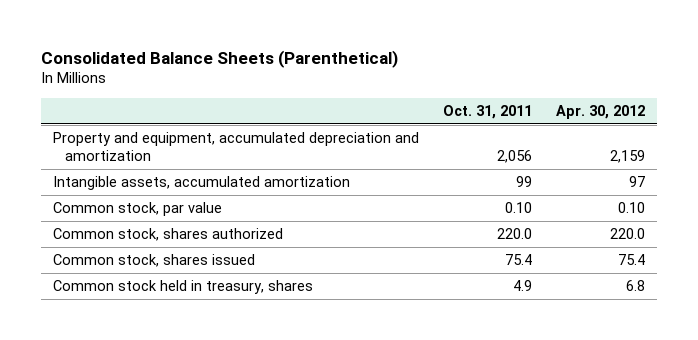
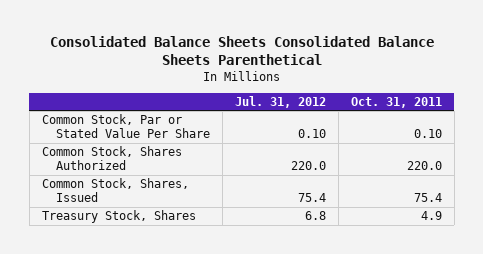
[40,49,398,68] Consolidated Balance Sheets (Parenthetical) -> [49,36,434,66] Consolidated Balance Sheets Consolidated Balance Sheets Parenthetical
[556,105,646,120] Apr. 30, 2012 -> none
none -> [234,95,326,108] Jul. 31, 2012
[53,132,420,162] Property and equipment, accumulated depreciation and amortization -> none
[53,176,351,191] Intangible assets, accumulated amortization -> none
[53,202,223,217] Common stock, par value -> [41,114,211,139] Common Stock, Par or Stated Value Per Share
[53,228,284,242] Common stock, shares authorized -> [41,146,182,171] Common Stock, Shares Authorized
[53,254,256,268] Common stock, shares issued -> [41,178,189,203] Common Stock, Shares, Issued
[53,280,314,295] Common stock held in treasury, shares -> [41,210,196,224] Treasury Stock, Shares

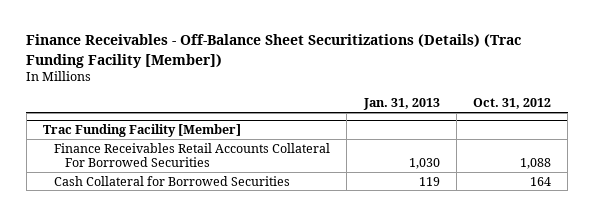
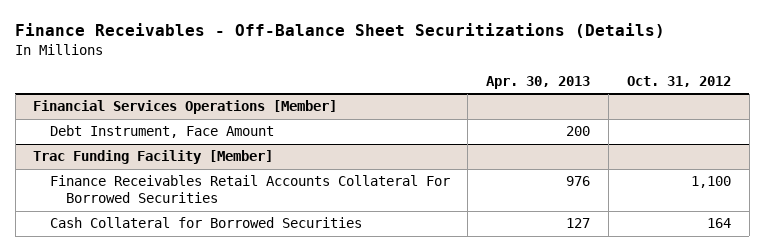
[26,34,522,68] Finance Receivables - Off-Balance Sheet Securitizations (Details) (Trac Funding Facility [Member]) -> [15,23,666,39] Finance Receivables - Off-Balance Sheet Securitizations (Details)
[362,98,440,111] Jan. 31, 2013 -> none
none -> [486,75,591,89] Apr. 30, 2013
none -> [33,100,338,115] Financial Services Operations [Member]
none -> [49,125,274,139] Debt Instrument, Face Amount
[520,158,552,170] 1,088 -> [690,176,731,189] 1,100

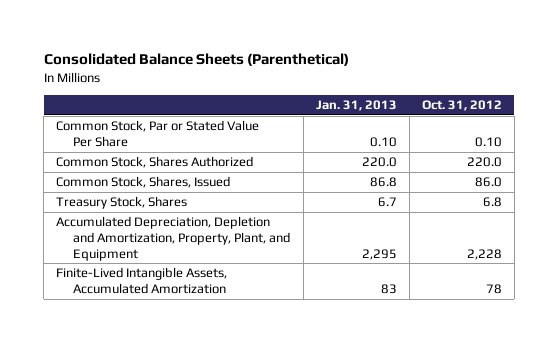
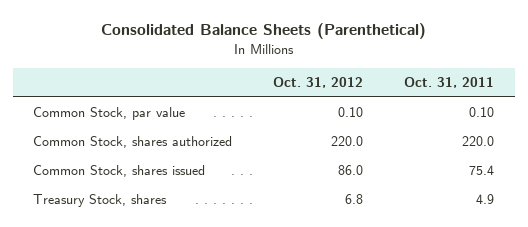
[315,100,397,112] Jan. 31, 2013 -> none
none -> [404,77,495,89] Oct. 31, 2011
[56,216,291,261] Accumulated Depreciation, Depletion and Amortization, Property, Plant, and Equipment -> none
[56,267,228,294] Finite-Lived Intangible Assets, Accumulated Amortization -> none
[56,120,260,147] Common Stock, Par or Stated Value Per Share -> [33,107,186,121] Common Stock, par value
[56,156,254,169] Common Stock, Shares Authorized -> [33,136,233,149] Common Stock, shares authorized
[56,176,231,189] Common Stock, Shares, Issued -> [33,165,206,178] Common Stock, shares issued
[56,196,188,210] Treasury Stock, Shares -> [33,194,168,208] Treasury Stock, shares

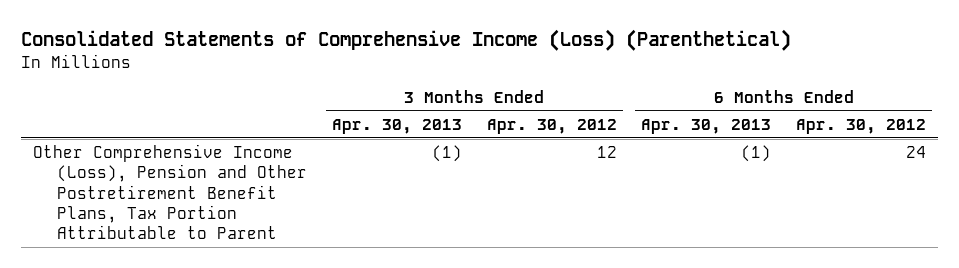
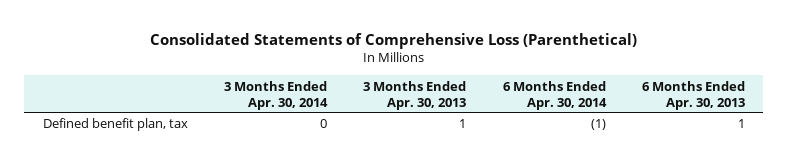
[20,28,791,51] Consolidated Statements of Comprehensive Income (Loss) (Parenthetical) -> [149,32,637,49] Consolidated Statements of Comprehensive Loss (Parenthetical)
[486,119,617,135] Apr. 30, 2012 -> none
[796,119,927,135] Apr. 30, 2012 -> none
none -> [223,80,328,110] 3 Months Ended Apr. 30, 2014
none -> [502,80,607,110] 6 Months Ended Apr. 30, 2014
[32,144,308,240] Other Comprehensive Income (Loss), Pension and Other Postretirement Benefit Plans, Tax Portion Attributable to Parent -> [42,118,188,132] Defined benefit plan, tax
[431,145,462,163] (1) -> [459,119,467,129] 1
[741,145,772,163] (1) -> [738,119,746,129] 1

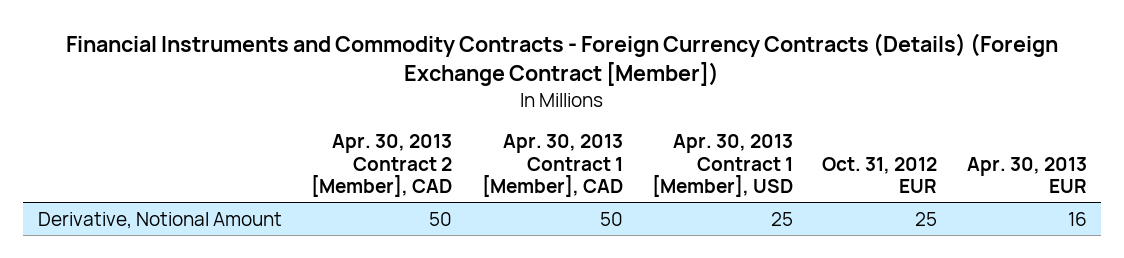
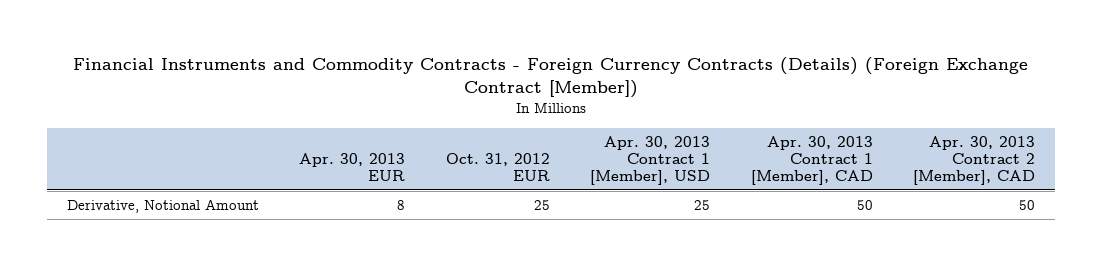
[1067,211,1087,226] 16 -> [397,200,406,211] 8

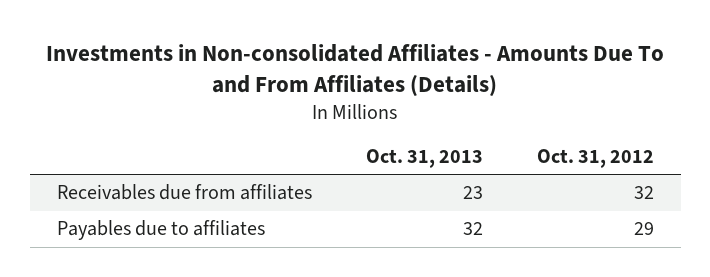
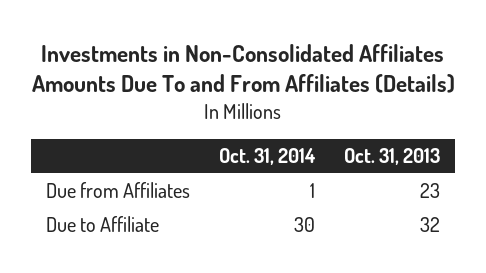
[46,43,665,97] Investments in Non-consolidated Affiliates - Amounts Due To and From Affiliates (Details) -> [32,43,456,94] Investments in Non-Consolidated Affiliates Amounts Due To and From Affiliates (Details)
[536,149,654,169] Oct. 31, 2012 -> none
none -> [219,148,317,166] Oct. 31, 2014
[56,184,312,201] Receivables due from affiliates -> [45,182,190,199] Due from Affiliates
[56,220,265,241] Payables due to affiliates -> [45,216,159,233] Due to Affiliate

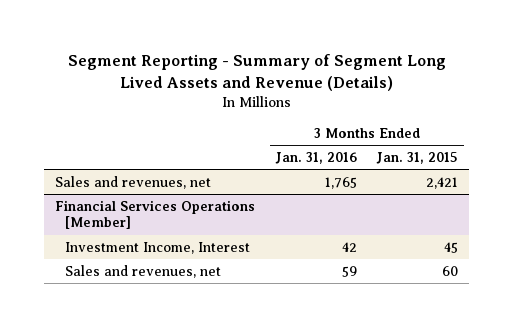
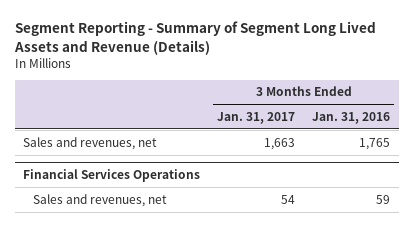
[376,152,459,165] Jan. 31, 2015 -> none
none -> [217,111,296,124] Jan. 31, 2017
[65,241,251,254] Investment Income, Interest -> none
[54,199,255,230] Financial Services Operations [Member] -> [23,169,201,183] Financial Services Operations

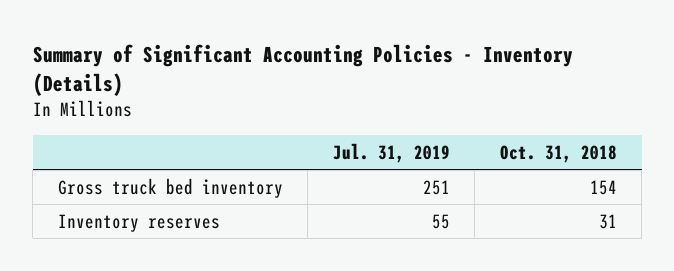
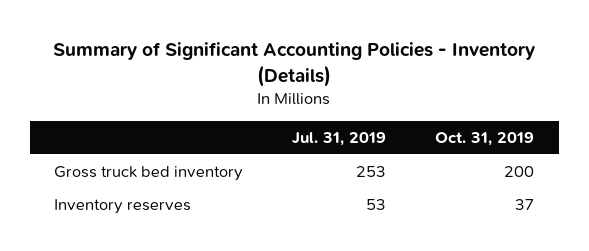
[499,144,617,163] Oct. 31, 2018 -> none
none -> [435,132,535,147] Oct. 31, 2019
[422,179,450,195] 251 -> [356,166,387,178] 253
[431,213,450,229] 55 -> [366,199,387,211] 53

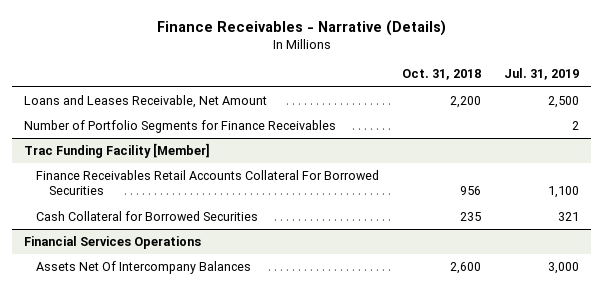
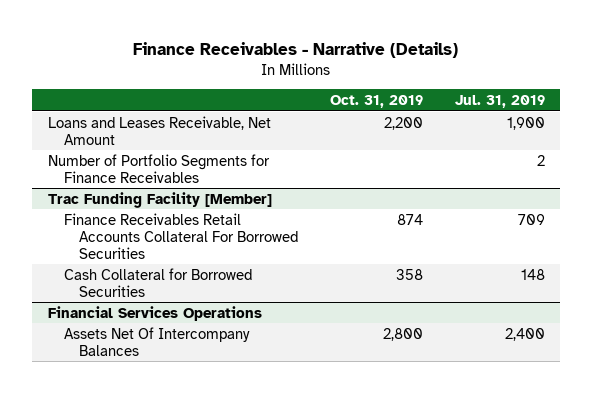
[402,69,482,81] Oct. 31, 2018 -> none
none -> [330,95,424,109] Oct. 31, 2019
[548,96,580,109] 2,500 -> [506,116,545,130] 1,900
[548,186,580,199] 1,100 -> [517,213,545,225] 709
[558,212,580,222] 321 -> [520,268,545,280] 148
[548,262,580,275] 3,000 -> [504,327,545,341] 2,400

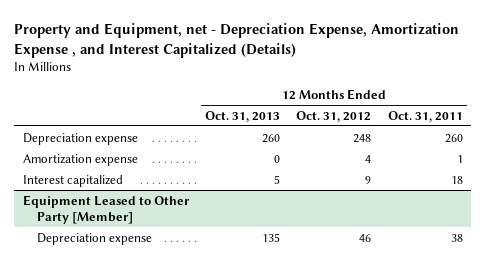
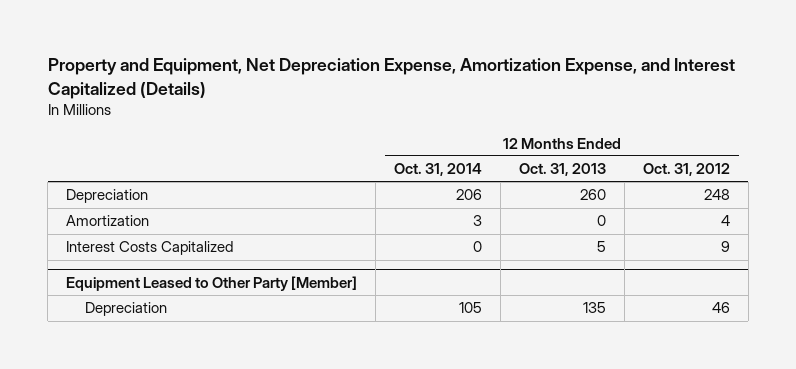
[14,23,460,59] Property and Equipment, net - Depreciation Expense, Amortization Expense , and Interest Capitalized (Details) -> [47,58,735,99] Property and Equipment, Net Depreciation Expense, Amortization Expense, and Interest Capitalized (Details)
[387,110,463,122] Oct. 31, 2011 -> none
none -> [393,163,482,177] Oct. 31, 2014
[22,132,138,145] Depreciation expense -> [66,189,149,204] Depreciation
[22,153,138,166] Amortization expense -> [66,215,150,227] Amortization
[22,174,123,187] Interest capitalized -> [66,241,234,256] Interest Costs Capitalized
[36,232,152,245] Depreciation expense -> [85,302,168,317] Depreciation

